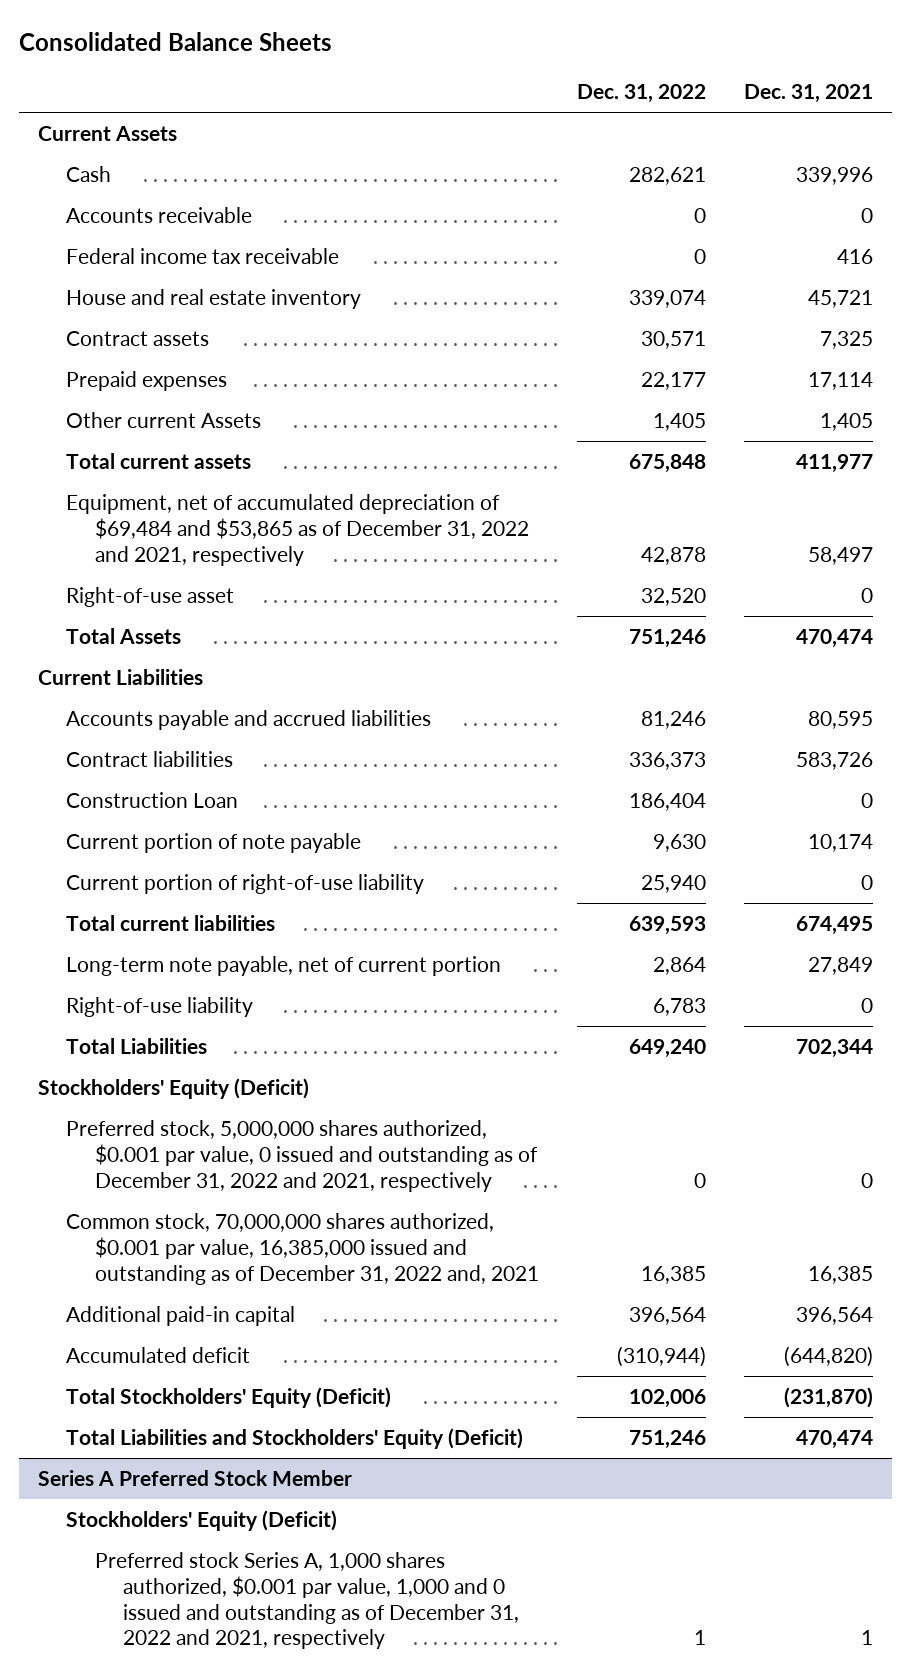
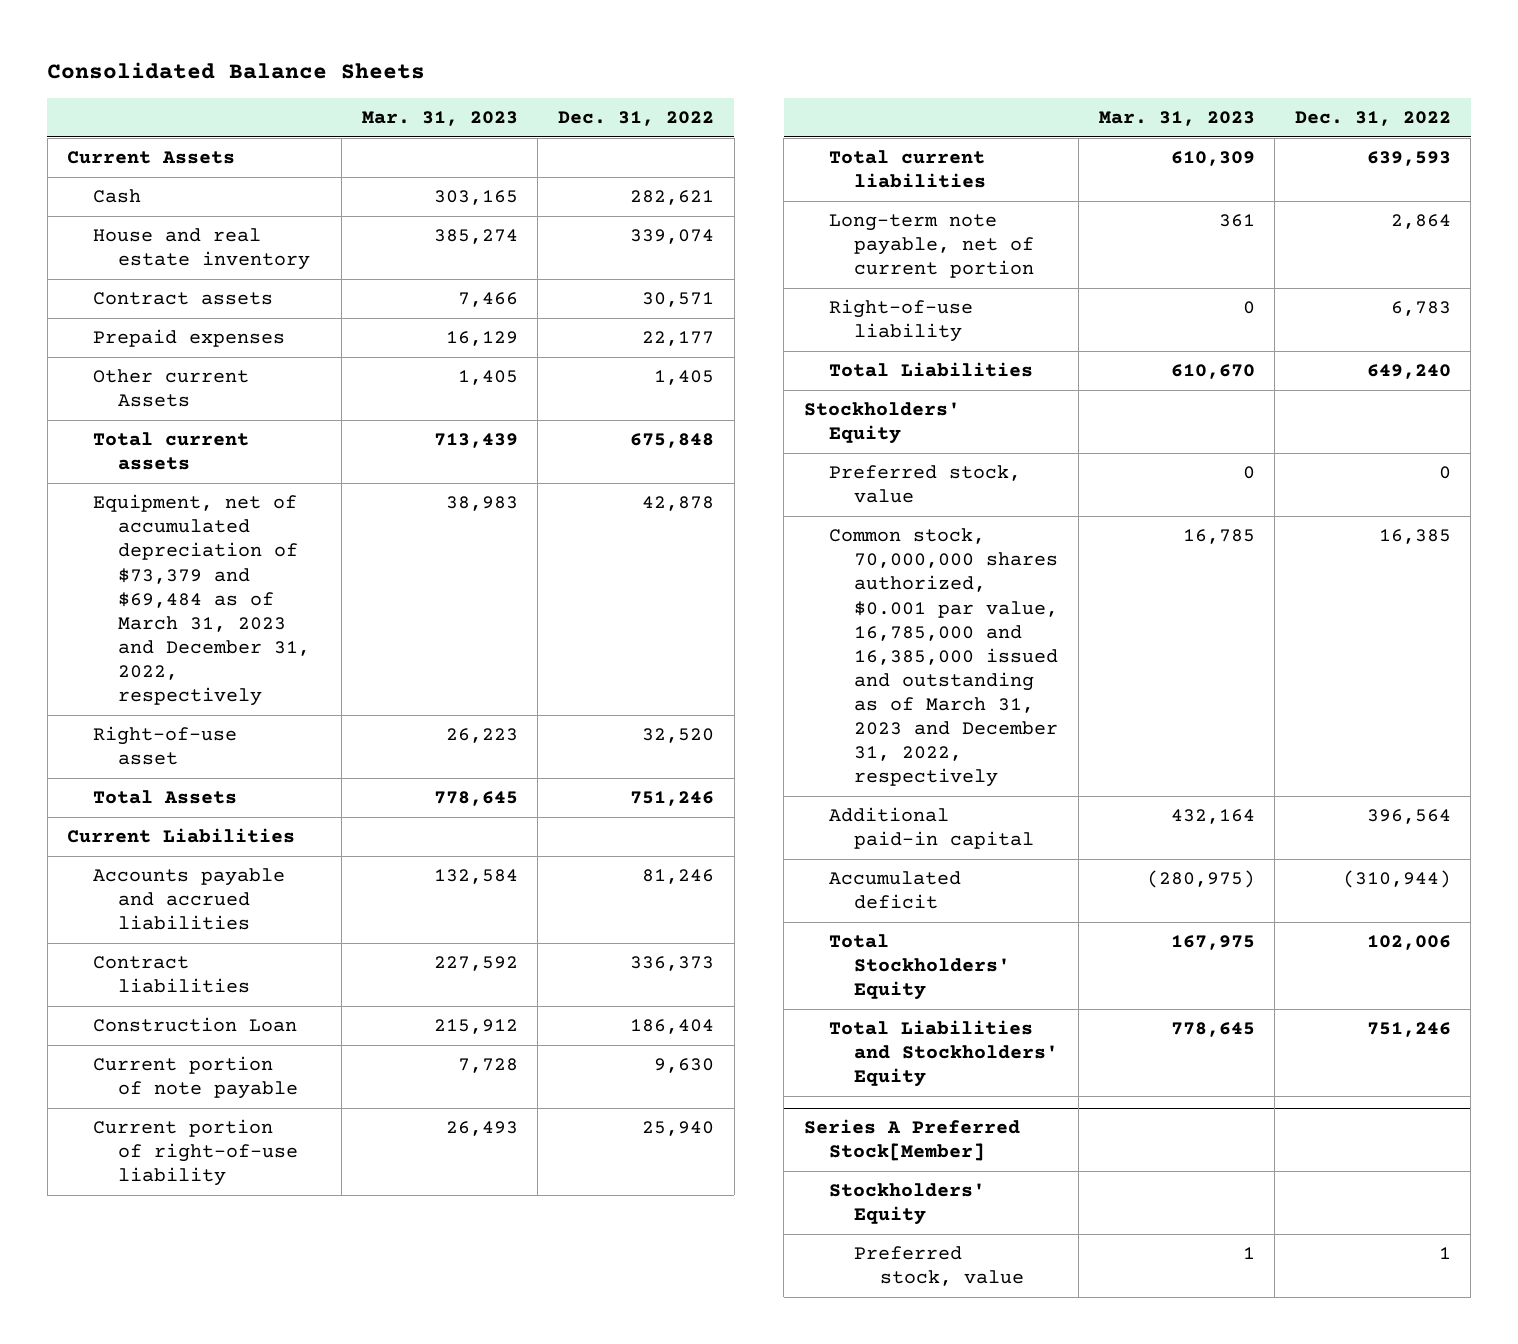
[743,84,873,104] Dec. 31, 2021 -> none
none -> [361,111,518,127] Mar. 31, 2023
[66,206,253,223] Accounts receivable -> none
[66,247,340,264] Federal income tax receivable -> none
[66,493,529,566] Equipment, net of accumulated depreciation of $69,484 and $53,865 as of December 31, 2022 and 2021, respectively -> [92,494,310,707] Equipment, net of accumulated depreciation of $73,379 and $69,484 as of March 31, 2023 and December 31, 2022, respectively
[66,1119,538,1192] Preferred stock, 5,000,000 shares authorized, $0.001 par value, 0 issued and outstanding as of December 31, 2022 and 2021, respectively -> none
[37,1077,309,1099] Stockholders' Equity (Deficit) -> [804,402,961,445] Stockholders' Equity
none -> [829,465,1022,504] Preferred stock, value
[66,1212,539,1285] Common stock, 70,000,000 shares authorized, $0.001 par value, 16,385,000 issued and outstanding as of December 31, 2022 and, 2021 -> [829,528,1059,788] Common stock, 70,000,000 shares authorized, $0.001 par value, 16,785,000 and 16,385,000 issued and outstanding as of March 31, 2023 and December 31, 2022, respectively
[94,1551,520,1650] Preferred stock Series A, 1,000 shares authorized, $0.001 par value, 1,000 and 0 issued and outstanding as of December 31, 2022 and 2021, respectively -> none
[66,1386,392,1408] Total Stockholders' Equity (Deficit) -> [829,934,1011,1001] Total Stockholders' Equity
[66,1427,524,1449] Total Liabilities and Stockholders' Equity (Deficit) -> [829,1020,1059,1088] Total Liabilities and Stockholders' Equity
[37,1469,352,1486] Series A Preferred Stock Member -> [804,1119,1021,1162] Series A Preferred Stock[Member]
[66,1509,338,1531] Stockholders' Equity (Deficit) -> [829,1183,986,1226] Stockholders' Equity
none -> [854,1246,1024,1287] Preferred stock, value

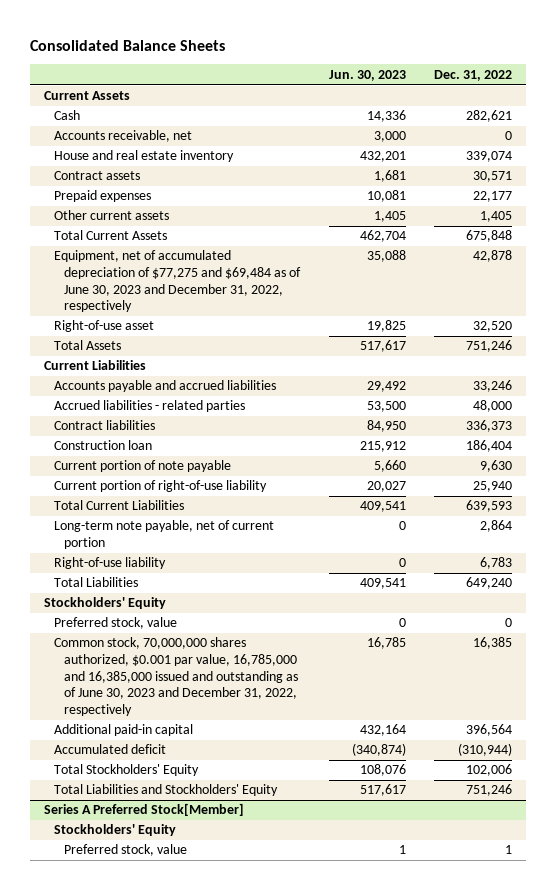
[361,111,518,127] Mar. 31, 2023 -> none
none -> [328,69,406,81] Jun. 30, 2023
none -> [54,130,193,143] Accounts receivable, net
[92,369,249,408] Other current Assets -> [54,210,170,221] Other current assets
[92,432,249,471] Total current assets -> [54,230,168,241] Total Current Assets
[92,494,310,707] Equipment, net of accumulated depreciation of $73,379 and $69,484 as of March 31, 2023 and December 31, 2022, respectively -> [54,250,302,313] Equipment, net of accumulated depreciation of $77,275 and $69,484 as of June 30, 2023 and December 31, 2022, respectively
[642,869,715,885] 81,246 -> [473,380,513,393] 33,246
none -> [54,400,246,413] Accrued liabilities - related parties
[92,1017,297,1033] Construction Loan -> [54,440,153,451] Construction loan
[829,150,987,189] Total current liabilities -> [54,500,185,511] Total Current Liabilities
[829,528,1059,788] Common stock, 70,000,000 shares authorized, $0.001 par value, 16,785,000 and 16,385,000 issued and outstanding as of March 31, 2023 and December 31, 2022, respectively -> [54,637,299,717] Common stock, 70,000,000 shares authorized, $0.001 par value, 16,785,000 and 16,385,000 issued and outstanding as of June 30, 2023 and December 31, 2022, respectively

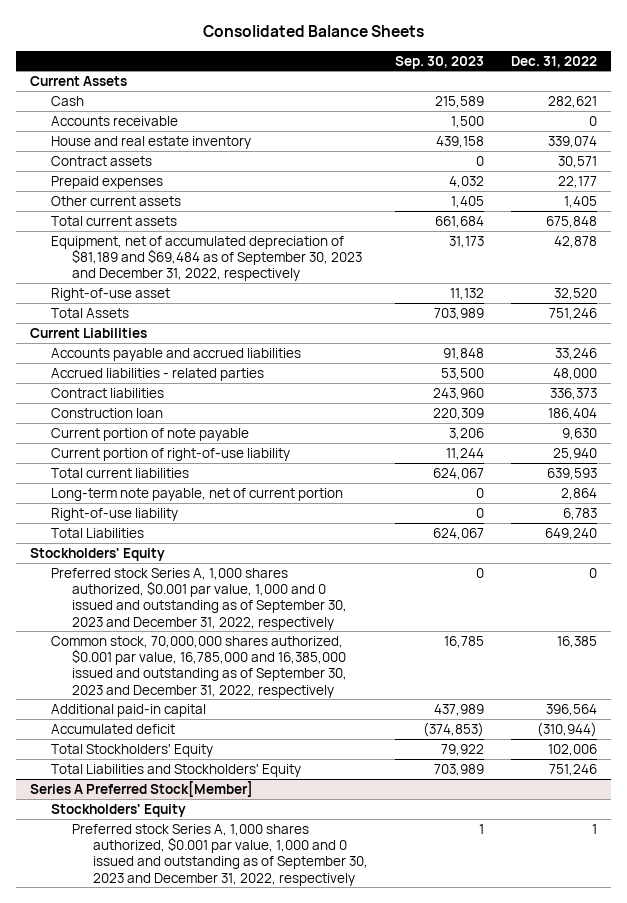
[328,69,406,81] Jun. 30, 2023 -> none
none -> [395,55,485,69] Sep. 30, 2023
[54,130,193,143] Accounts receivable, net -> [51,115,179,126] Accounts receivable
[54,230,168,241] Total Current Assets -> [51,215,178,226] Total current assets
[54,250,302,313] Equipment, net of accumulated depreciation of $77,275 and $69,484 as of June 30, 2023 and December 31, 2022, respectively -> [51,235,363,282] Equipment, net of accumulated depreciation of $81,189 and $69,484 as of September 30, 2023 and December 31, 2022, respectively
[54,500,185,511] Total Current Liabilities -> [51,467,190,478] Total current liabilities
[54,617,178,630] Preferred stock, value -> [51,567,348,630] Preferred stock Series A, 1,000 shares authorized, $0.001 par value, 1,000 and 0 issued and outstanding as of September 30, 2023 and December 31, 2022, respectively
[54,637,299,717] Common stock, 70,000,000 shares authorized, $0.001 par value, 16,785,000 and 16,385,000 issued and outstanding as of June 30, 2023 and December 31, 2022, respectively -> [51,635,348,698] Common stock, 70,000,000 shares authorized, $0.001 par value, 16,785,000 and 16,385,000 issued and outstanding as of September 30, 2023 and December 31, 2022, respectively
[64,844,188,857] Preferred stock, value -> [72,823,369,886] Preferred stock Series A, 1,000 shares authorized, $0.001 par value, 1,000 and 0 issued and outstanding as of September 30, 2023 and December 31, 2022, respectively

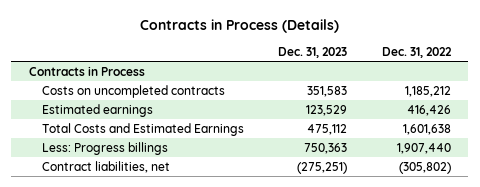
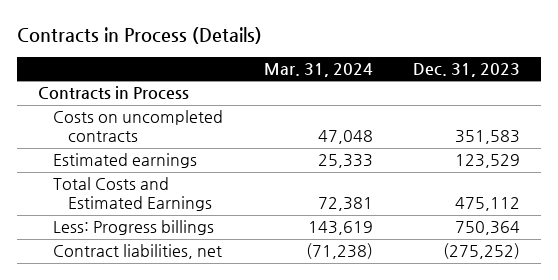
[382,46,453,58] Dec. 31, 2022 -> none
none -> [263,62,373,77] Mar. 31, 2024
[304,142,348,154] 750,363 -> [455,221,521,236] 750,364
[297,161,348,174] (275,251) -> [443,243,521,260] (275,252)

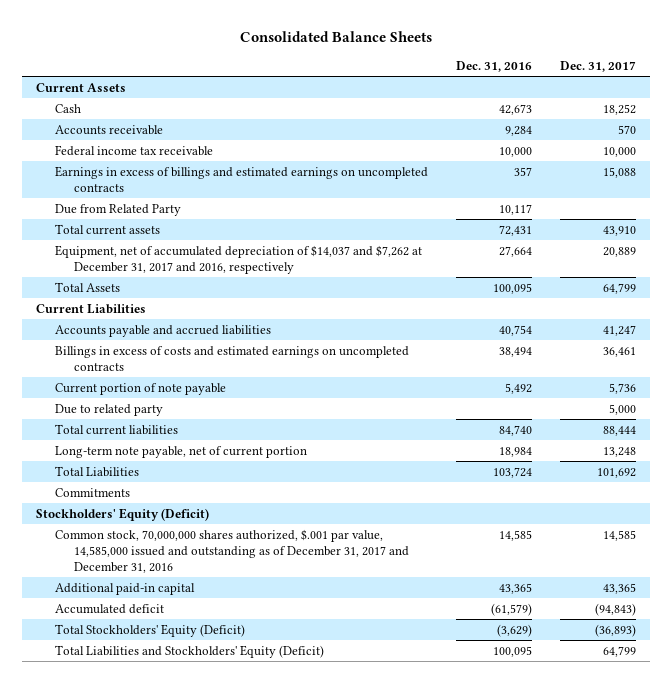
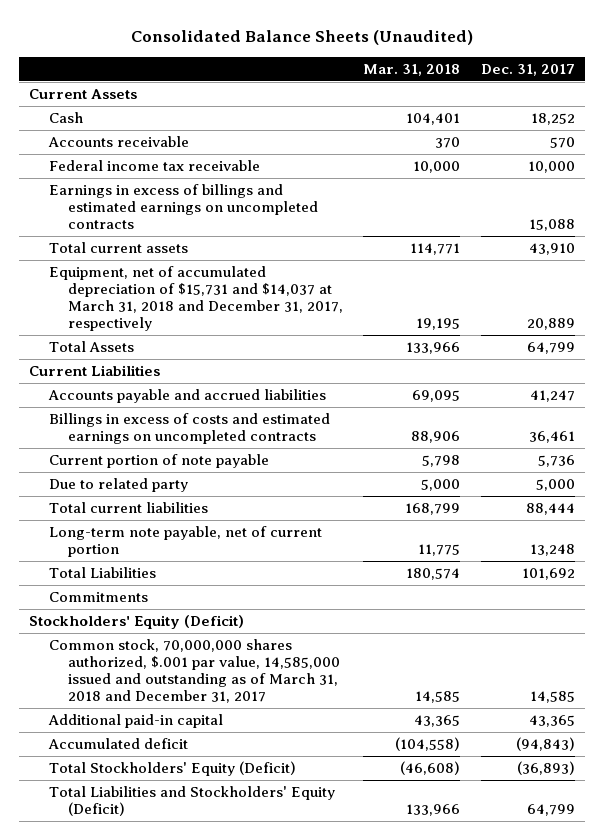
[239,30,432,42] Consolidated Balance Sheets -> [131,30,474,46] Consolidated Balance Sheets (Unaudited)
[455,60,532,72] Dec. 31, 2016 -> none
none -> [363,64,461,77] Mar. 31, 2018
[54,203,181,216] Due from Related Party -> none
[54,244,422,274] Equipment, net of accumulated depreciation of $14,037 and $7,262 at December 31, 2017 and 2016, respectively -> [48,265,344,332] Equipment, net of accumulated depreciation of $15,731 and $14,037 at March 31, 2018 and December 31, 2017, respectively
[54,528,410,573] Common stock, 70,000,000 shares authorized, $.001 par value, 14,585,000 issued and outstanding as of December 31, 2017 and December 31, 2016 -> [48,638,341,704] Common stock, 70,000,000 shares authorized, $.001 par value, 14,585,000 issued and outstanding as of March 31, 2018 and December 31, 2017

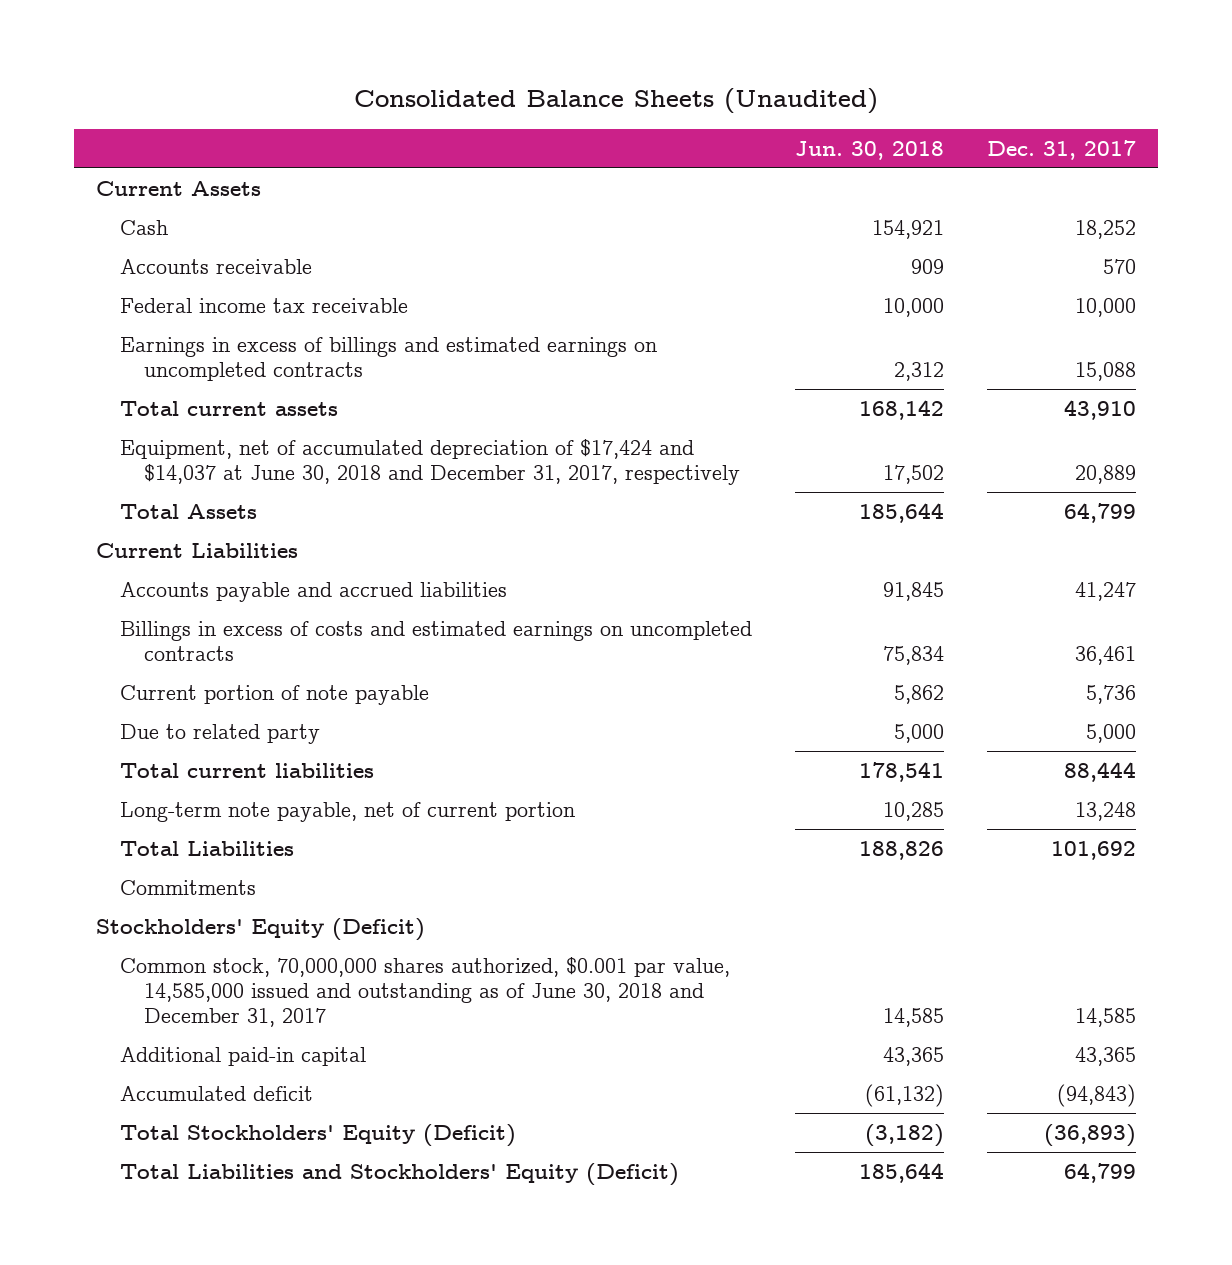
[363,64,461,77] Mar. 31, 2018 -> none
none -> [795,140,945,160] Jun. 30, 2018
[48,265,344,332] Equipment, net of accumulated depreciation of $15,731 and $14,037 at March 31, 2018 and December 31, 2017, respectively -> [120,439,741,485] Equipment, net of accumulated depreciation of $17,424 and $14,037 at June 30, 2018 and December 31, 2017, respectively
[48,638,341,704] Common stock, 70,000,000 shares authorized, $.001 par value, 14,585,000 issued and outstanding as of March 31, 2018 and December 31, 2017 -> [120,957,731,1027] Common stock, 70,000,000 shares authorized, $0.001 par value, 14,585,000 issued and outstanding as of June 30, 2018 and December 31, 2017

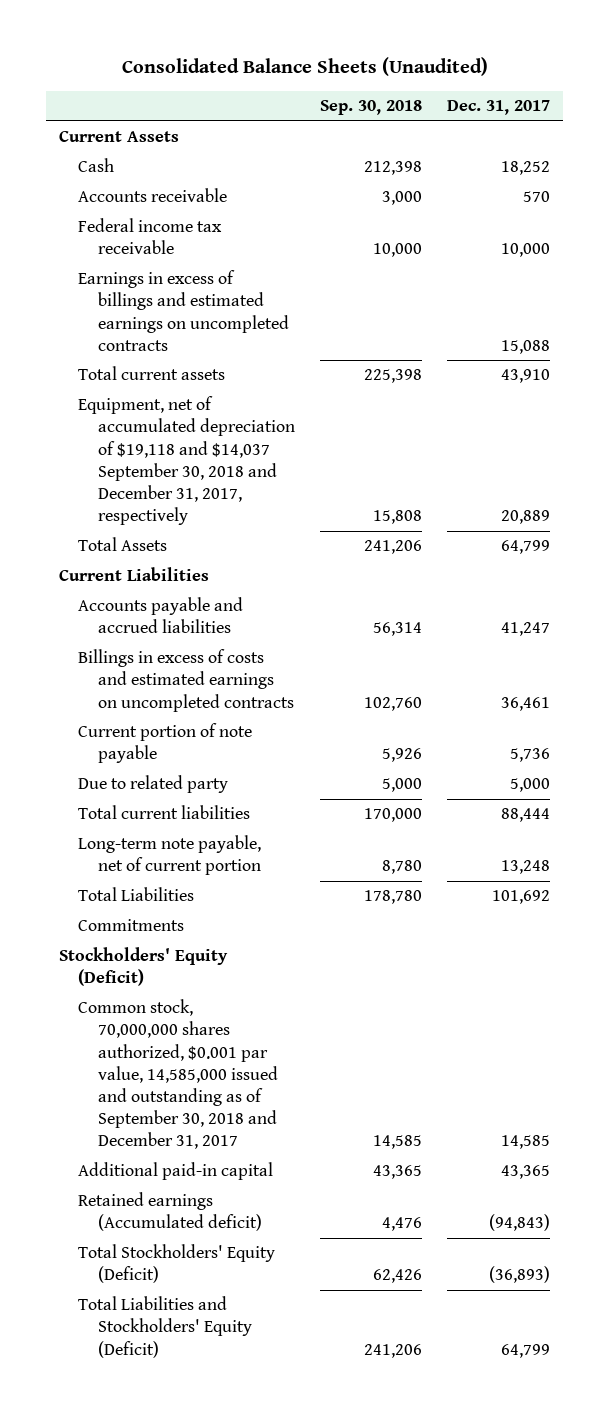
[795,140,945,160] Jun. 30, 2018 -> none
none -> [320,100,423,116] Sep. 30, 2018
[120,439,741,485] Equipment, net of accumulated depreciation of $17,424 and $14,037 at June 30, 2018 and December 31, 2017, respectively -> [78,396,295,526] Equipment, net of accumulated depreciation of $19,118 and $14,037 September 30, 2018 and December 31, 2017, respectively
[120,957,731,1027] Common stock, 70,000,000 shares authorized, $0.001 par value, 14,585,000 issued and outstanding as of June 30, 2018 and December 31, 2017 -> [78,999,278,1150] Common stock, 70,000,000 shares authorized, $0.001 par value, 14,585,000 issued and outstanding as of September 30, 2018 and December 31, 2017
[120,1086,314,1102] Accumulated deficit -> [78,1192,262,1232] Retained earnings (Accumulated deficit)

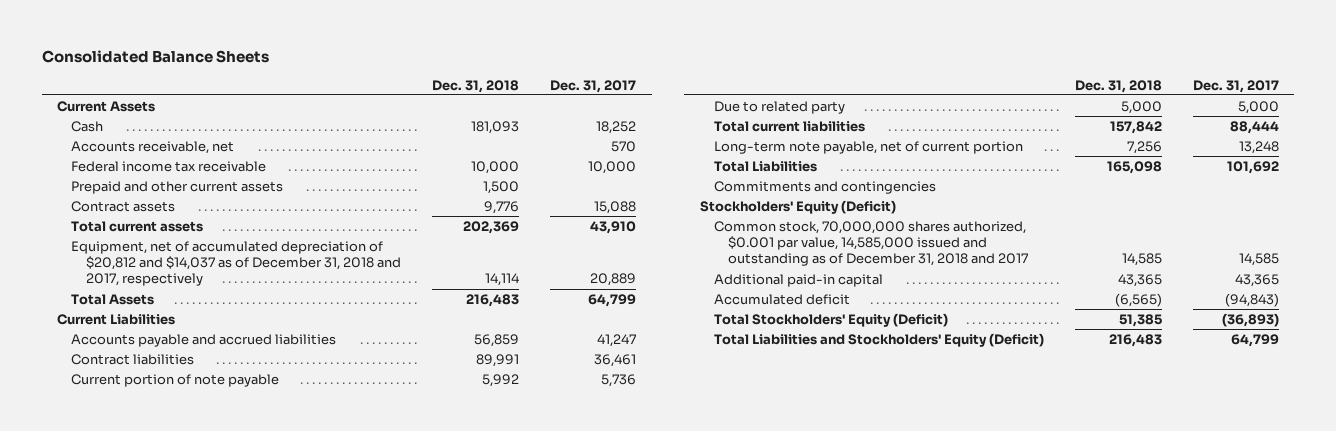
[121,57,488,77] Consolidated Balance Sheets (Unaudited) -> [41,50,269,64] Consolidated Balance Sheets
[320,100,423,116] Sep. 30, 2018 -> none
none -> [432,79,520,93] Dec. 31, 2018
[78,188,228,203] Accounts receivable -> [71,140,235,154] Accounts receivable, net
none -> [71,180,284,194] Prepaid and other current assets
[78,270,289,351] Earnings in excess of billings and estimated earnings on uncompleted contracts -> [71,200,176,212] Contract assets
[78,396,295,526] Equipment, net of accumulated depreciation of $19,118 and $14,037 September 30, 2018 and December 31, 2017, respectively -> [71,240,401,287] Equipment, net of accumulated depreciation of $20,812 and $14,037 as of December 31, 2018 and 2017, respectively
[78,649,294,712] Billings in excess of costs and estimated earnings on uncompleted contracts -> [71,353,195,365] Contract liabilities
[78,919,185,932] Commitments -> [713,180,936,194] Commitments and contingencies
[78,999,278,1150] Common stock, 70,000,000 shares authorized, $0.001 par value, 14,585,000 issued and outstanding as of September 30, 2018 and December 31, 2017 -> [713,220,1028,267] Common stock, 70,000,000 shares authorized, $0.001 par value, 14,585,000 issued and outstanding as of December 31, 2018 and 2017
[78,1192,262,1232] Retained earnings (Accumulated deficit) -> [713,293,850,305] Accumulated deficit

